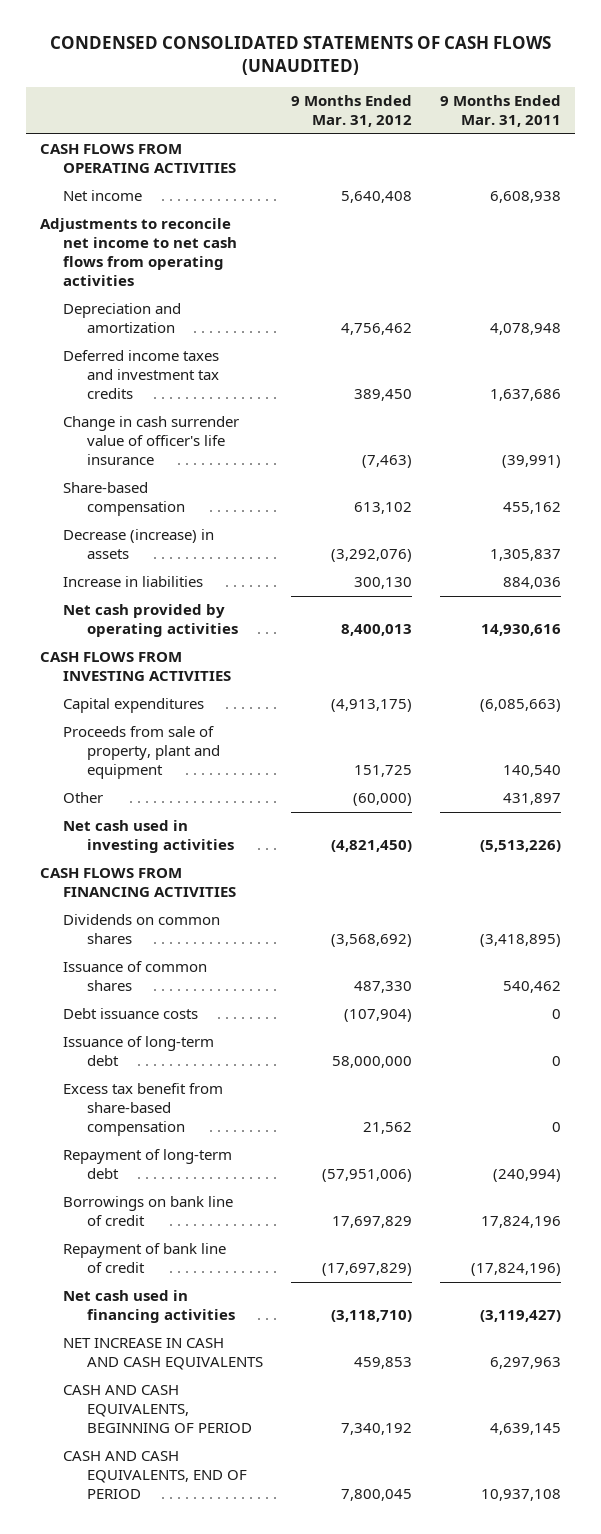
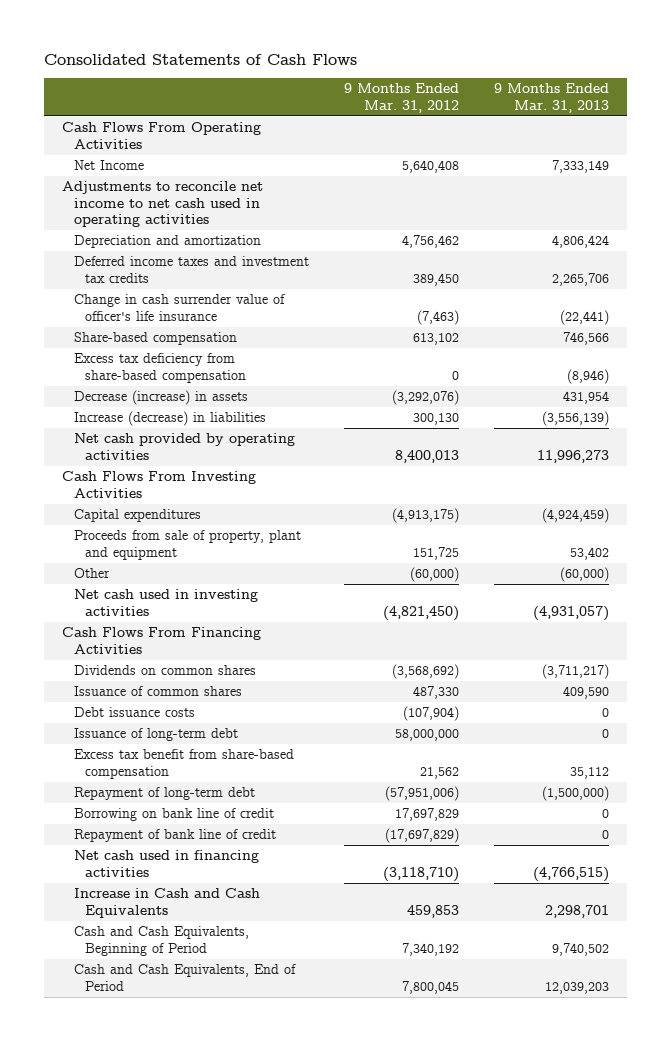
[49,36,551,75] CONDENSED CONSOLIDATED STATEMENTS OF CASH FLOWS (UNAUDITED) -> [43,53,357,65] Consolidated Statements of Cash Flows
[439,95,561,127] 9 Months Ended Mar. 31, 2011 -> none
none -> [494,83,610,113] 9 Months Ended Mar. 31, 2013
[40,144,237,174] CASH FLOWS FROM OPERATING ACTIVITIES -> [61,122,261,149] Cash Flows From Operating Activities
[63,190,143,202] Net income -> [73,160,144,171] Net Income
[40,218,238,286] Adjustments to reconcile net income to net cash flows from operating activities -> [61,181,263,228] Adjustments to reconcile net income to net cash used in operating activities
none -> [73,353,247,383] Excess tax deficiency from share-based compensation
[63,576,204,588] Increase in liabilities -> [73,411,266,427] Increase (decrease) in liabilities
[40,652,232,682] CASH FLOWS FROM INVESTING ACTIVITIES -> [61,471,256,498] Cash Flows From Investing Activities
[40,868,237,898] CASH FLOWS FROM FINANCING ACTIVITIES -> [61,627,261,654] Cash Flows From Financing Activities
[63,1196,234,1227] Borrowings on bank line of credit -> [73,808,274,822] Borrowing on bank line of credit
[63,1338,263,1371] NET INCREASE IN CASH AND CASH EQUIVALENTS -> [73,888,260,918] Increase in Cash and Cash Equivalents
[63,1385,252,1434] CASH AND CASH EQUIVALENTS, BEGINNING OF PERIOD -> [73,926,249,956] Cash and Cash Equivalents, Beginning of Period
[63,1451,247,1500] CASH AND CASH EQUIVALENTS, END OF PERIOD -> [73,964,296,991] Cash and Cash Equivalents, End of Period

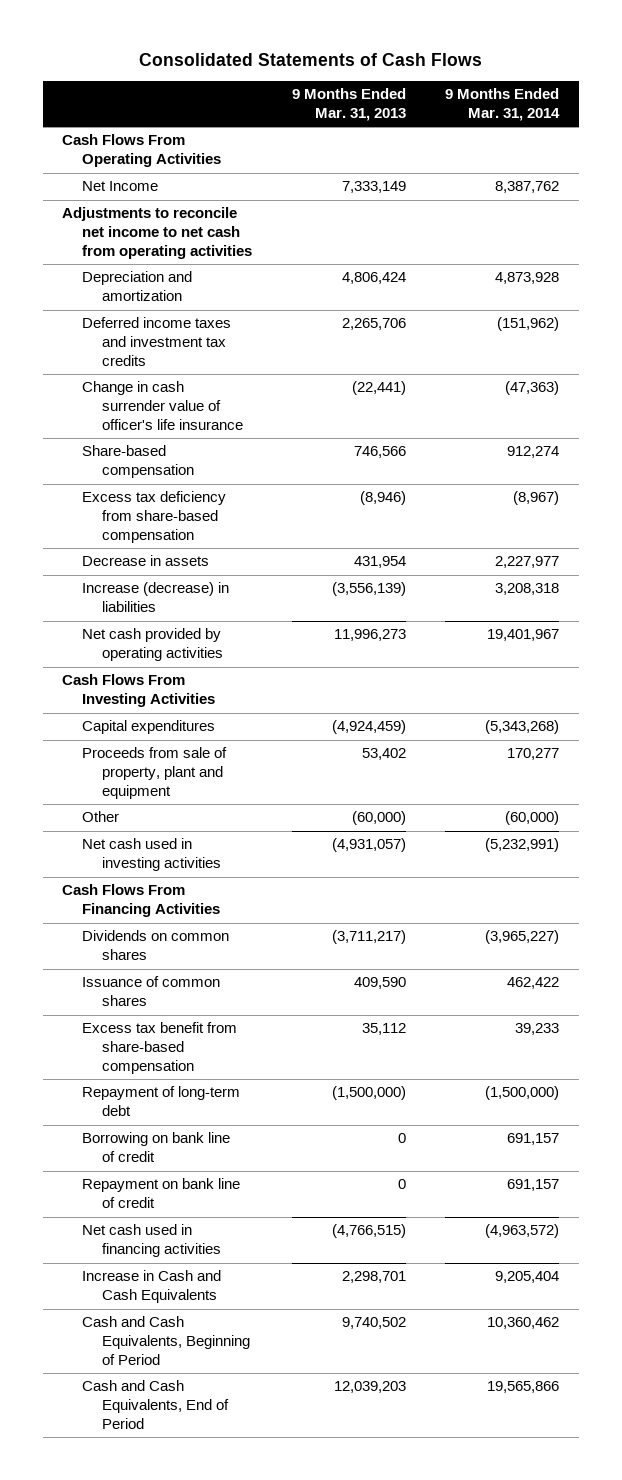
[343,83,459,113] 9 Months Ended Mar. 31, 2012 -> none
none -> [445,88,561,122] 9 Months Ended Mar. 31, 2014
[61,181,263,228] Adjustments to reconcile net income to net cash used in operating activities -> [62,207,253,260] Adjustments to reconcile net income to net cash from operating activities
[73,390,248,406] Decrease (increase) in assets -> [82,555,210,567] Decrease in assets
[73,707,195,718] Debt issuance costs -> none
[73,728,238,742] Issuance of long-term debt -> none
[73,829,276,843] Repayment of bank line of credit -> [82,1178,241,1209] Repayment on bank line of credit

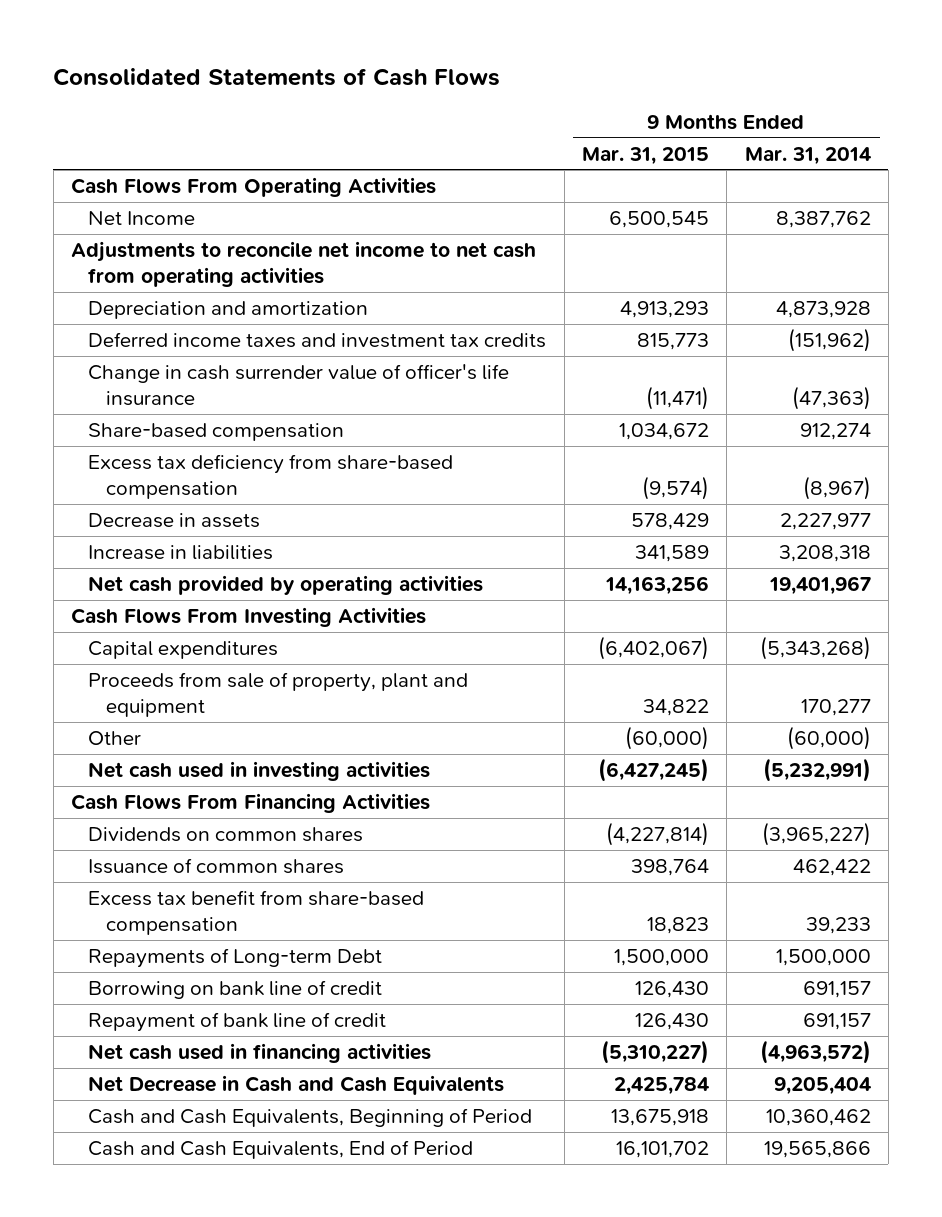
[291,88,406,122] 9 Months Ended Mar. 31, 2013 -> none
none -> [581,146,709,165] Mar. 31, 2015
[82,582,230,613] Increase (decrease) in liabilities -> [88,544,274,560] Increase in liabilities
[82,1086,241,1117] Repayment of long-term debt -> [88,947,383,968] Repayments of Long-term Debt
[485,1086,560,1101] (1,500,000) -> [775,948,871,966] 1,500,000
[82,1178,241,1209] Repayment on bank line of credit -> [88,1011,387,1032] Repayment of bank line of credit
[82,1270,222,1304] Increase in Cash and Cash Equivalents -> [88,1074,505,1095] Net Decrease in Cash and Cash Equivalents

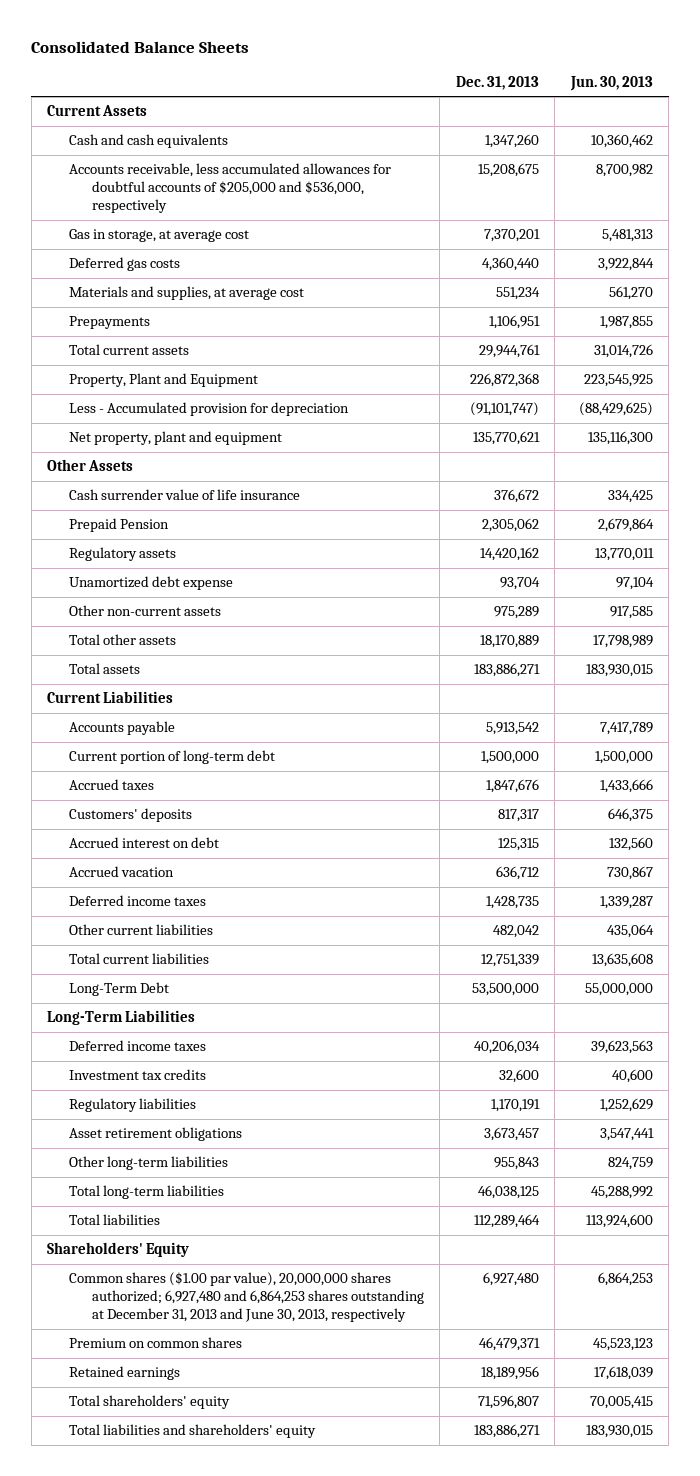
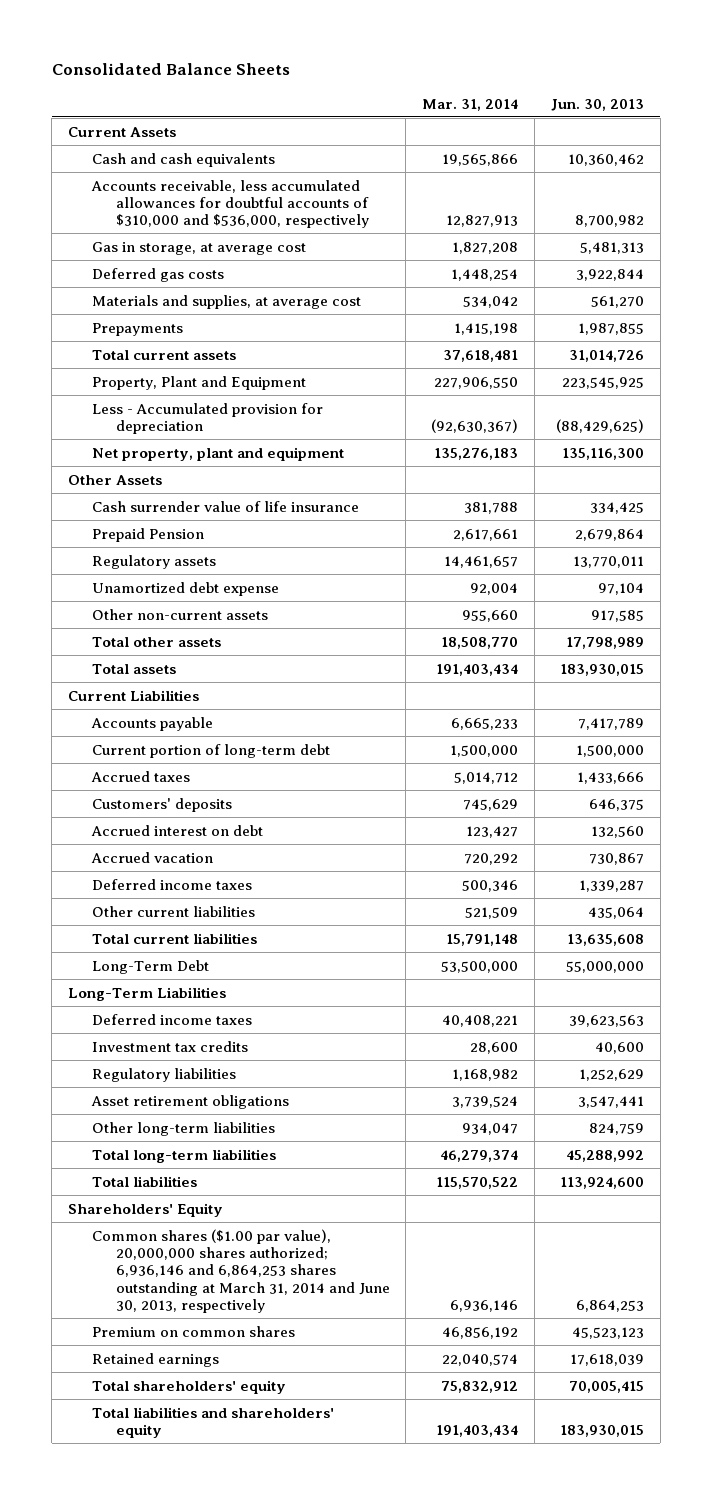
[455,75,539,90] Dec. 31, 2013 -> none
none -> [422,98,519,111] Mar. 31, 2014
[69,163,392,214] Accounts receivable, less accumulated allowances for doubtful accounts of $205,000 and $536,000, respectively -> [90,179,369,229] Accounts receivable, less accumulated allowances for doubtful accounts of $310,000 and $536,000, respectively
[69,1272,425,1323] Common shares ($1.00 par value), 20,000,000 shares authorized; 6,927,480 and 6,864,253 shares outstanding at December 31, 2013 and June 30, 2013, respectively -> [91,1228,390,1313] Common shares ($1.00 par value), 20,000,000 shares authorized; 6,936,146 and 6,864,253 shares outstanding at March 31, 2014 and June 30, 2013, respectively

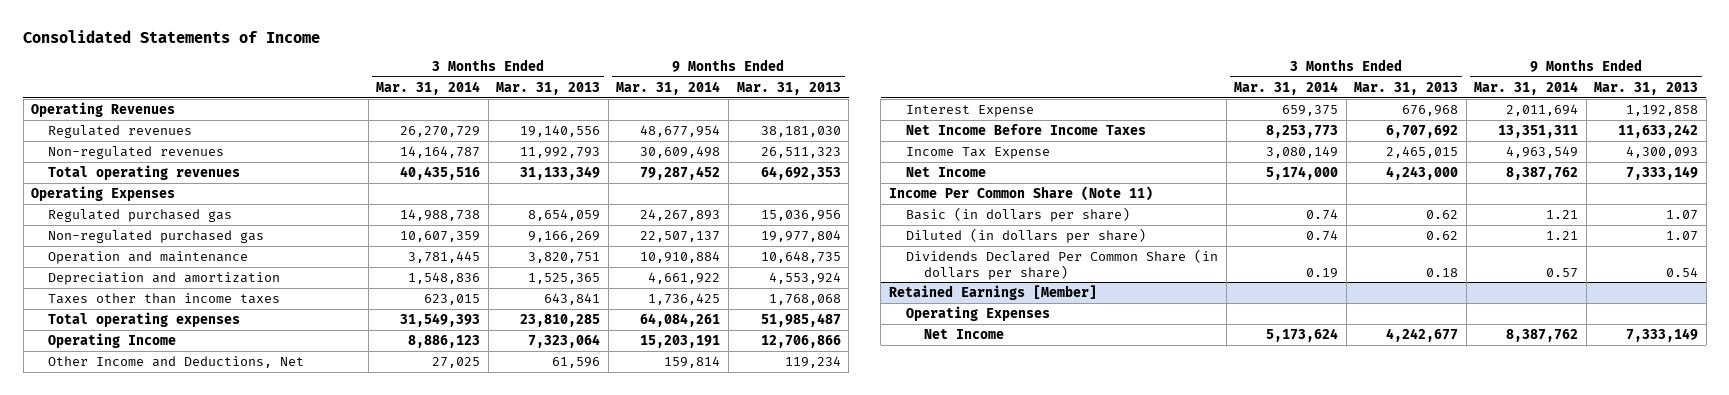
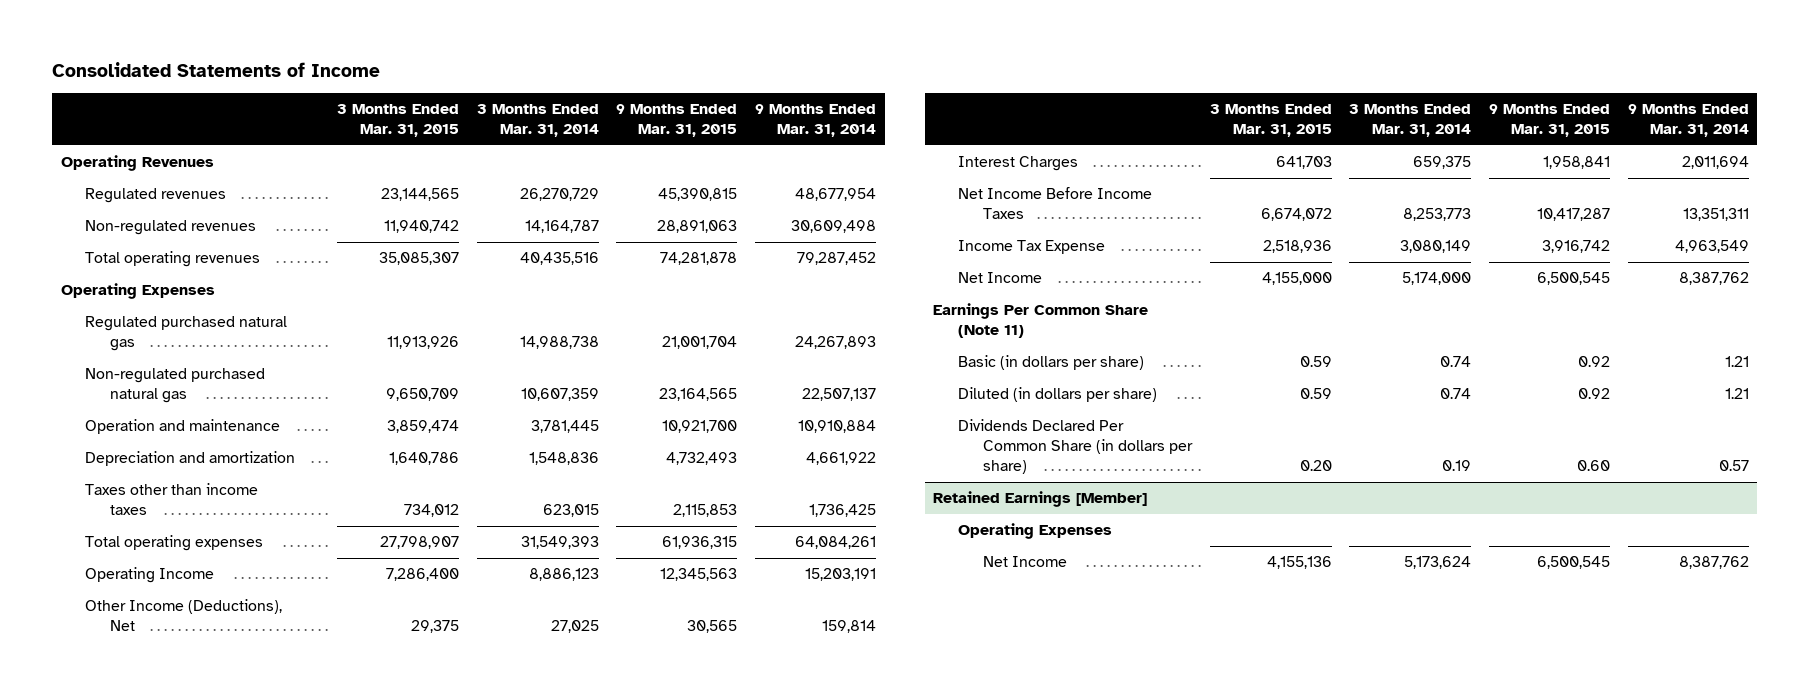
[496,81,601,95] Mar. 31, 2013 -> none
[736,81,841,95] Mar. 31, 2013 -> none
none -> [336,103,459,138] 3 Months Ended Mar. 31, 2015
none -> [616,103,738,138] 9 Months Ended Mar. 31, 2015
[48,208,233,222] Regulated purchased gas -> [85,316,288,352] Regulated purchased natural gas
[48,229,265,243] Non-regulated purchased gas -> [85,368,266,404] Non-regulated purchased natural gas
[48,355,305,368] Other Income and Deductions, Net -> [85,599,283,632] Other Income (Deductions), Net
[906,104,1035,117] Interest Expense -> [958,156,1079,172] Interest Charges
[888,185,1153,201] Income Per Common Share (Note 11) -> [933,303,1149,339] Earnings Per Common Share (Note 11)

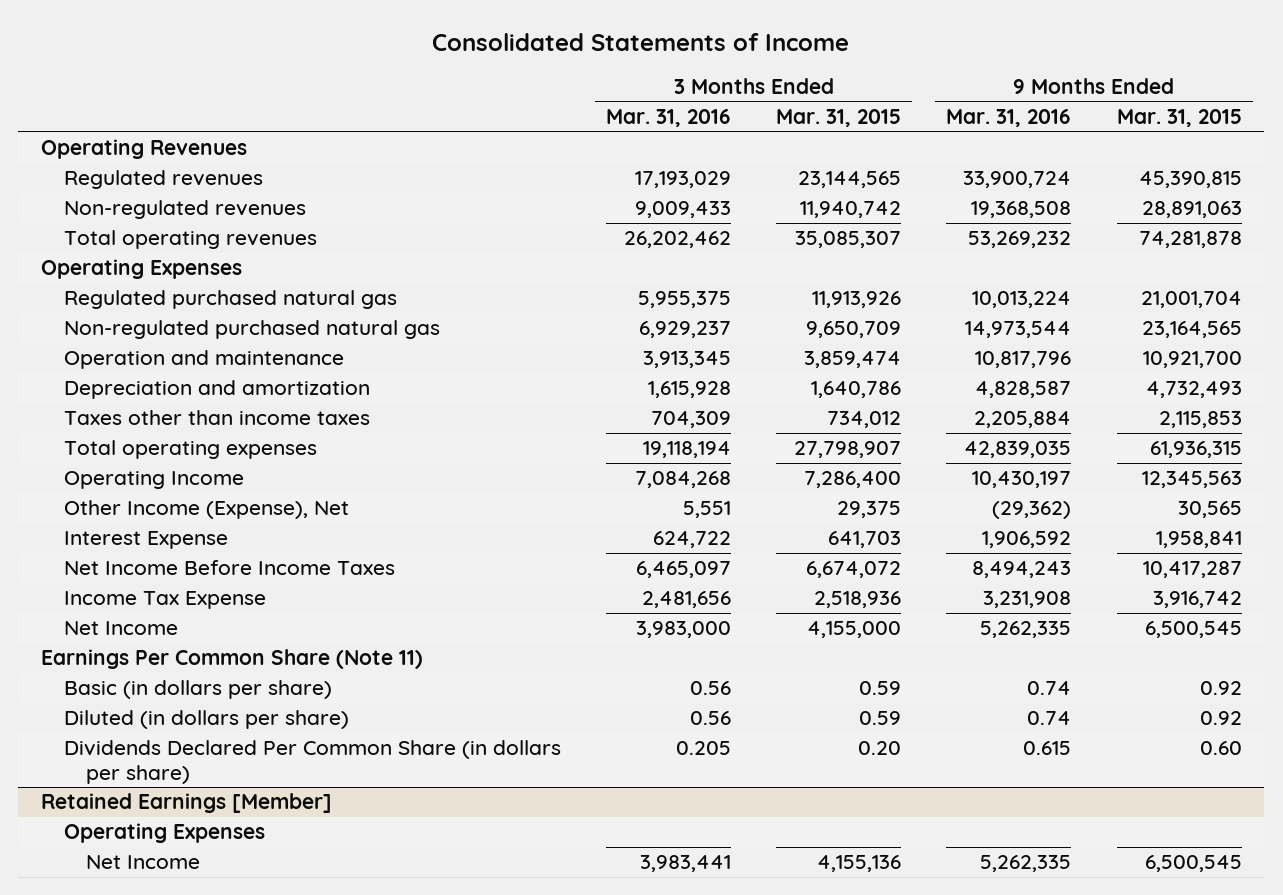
[476,103,599,138] 3 Months Ended Mar. 31, 2014 -> none
[754,103,876,138] 9 Months Ended Mar. 31, 2014 -> none
none -> [605,108,731,127] Mar. 31, 2016
none -> [946,108,1072,127] Mar. 31, 2016
[85,599,283,632] Other Income (Deductions), Net -> [63,500,349,520] Other Income (Expense), Net
[958,156,1079,172] Interest Charges -> [63,531,228,550] Interest Expense

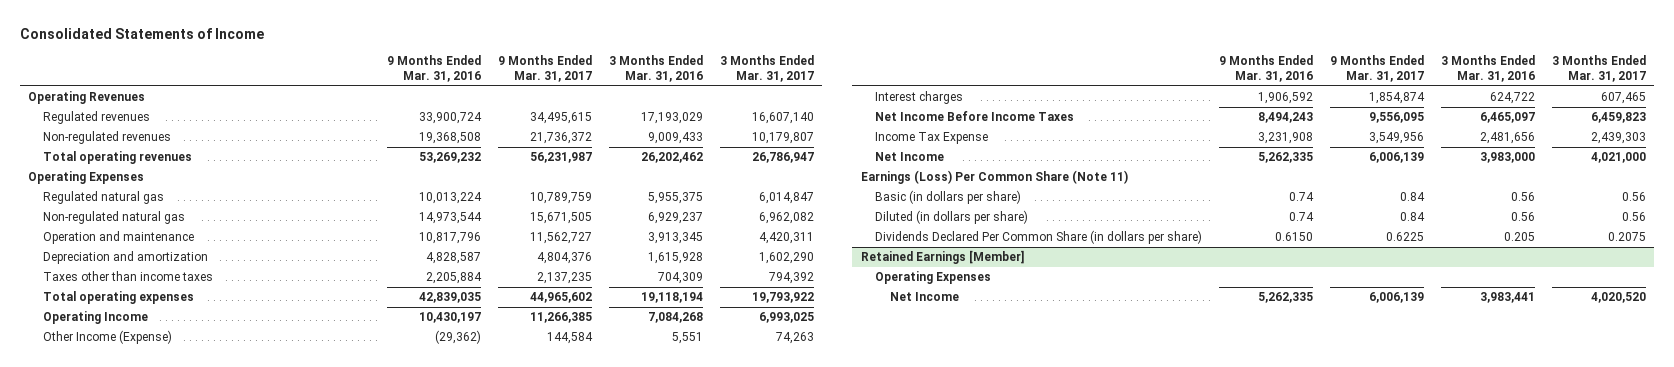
[776,108,902,127] Mar. 31, 2015 -> none
[1116,108,1242,127] Mar. 31, 2015 -> none
none -> [497,55,592,83] 9 Months Ended Mar. 31, 2017
none -> [719,55,814,83] 3 Months Ended Mar. 31, 2017
[63,290,397,310] Regulated purchased natural gas -> [42,191,164,205] Regulated natural gas
[63,320,440,340] Non-regulated purchased natural gas -> [42,211,185,225] Non-regulated natural gas
[63,500,349,520] Other Income (Expense), Net -> [42,330,172,345] Other Income (Expense)
[63,531,228,550] Interest Expense -> [875,91,964,105] Interest charges
[40,649,423,670] Earnings Per Common Share (Note 11) -> [860,170,1128,185] Earnings (Loss) Per Common Share (Note 11)
[1023,741,1072,756] 0.615 -> [1275,232,1314,242] 0.6150

